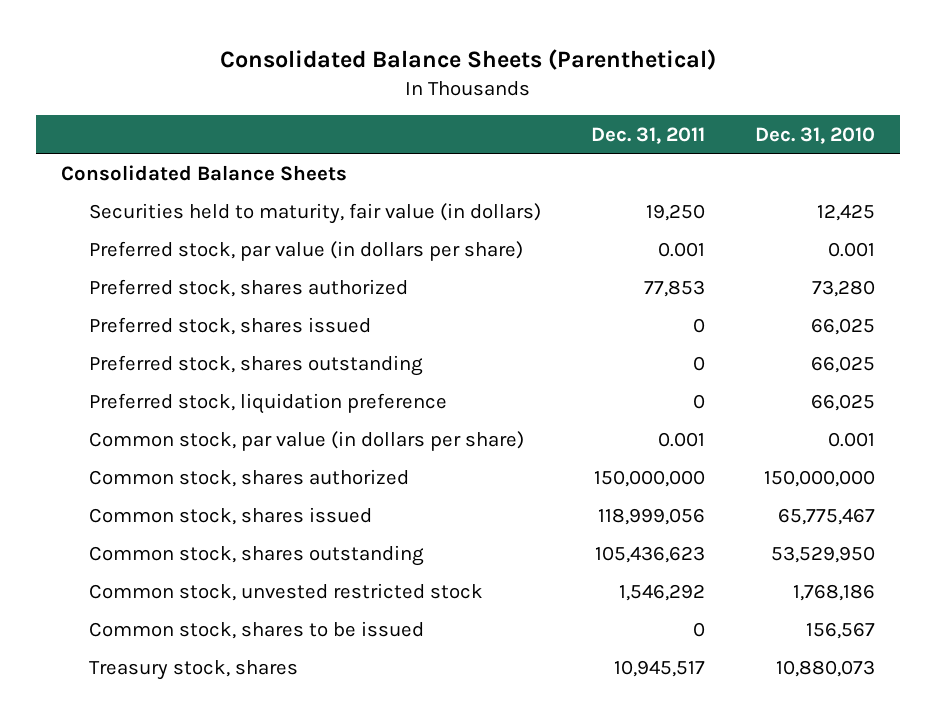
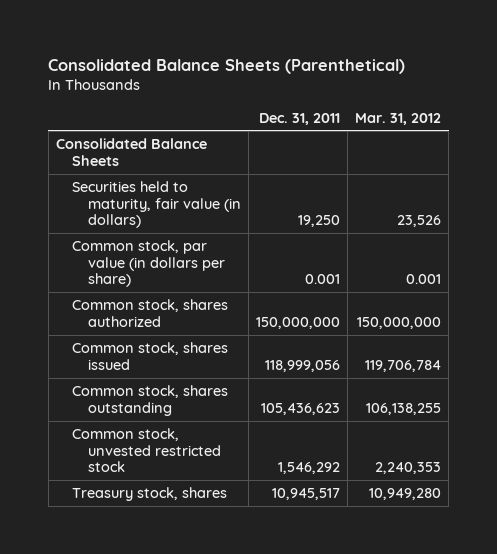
[755,126,876,144] Dec. 31, 2010 -> none
none -> [355,112,442,125] Mar. 31, 2012
[88,240,523,261] Preferred stock, par value (in dollars per share) -> none
[88,278,408,297] Preferred stock, shares authorized -> none
[88,316,371,335] Preferred stock, shares issued -> none
[88,354,423,376] Preferred stock, shares outstanding -> none
[88,392,447,414] Preferred stock, liquidation preference -> none
[88,620,424,639] Common stock, shares to be issued -> none

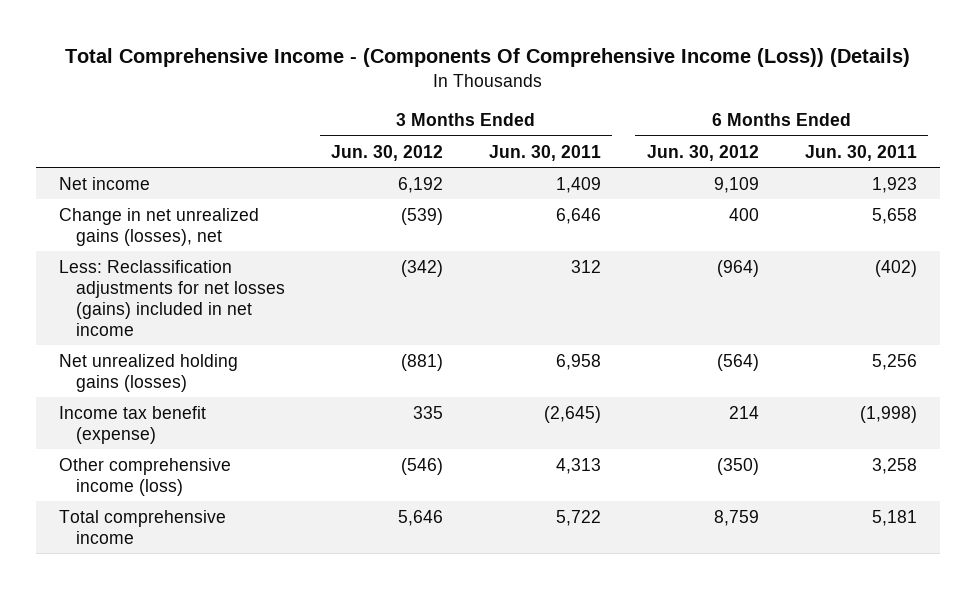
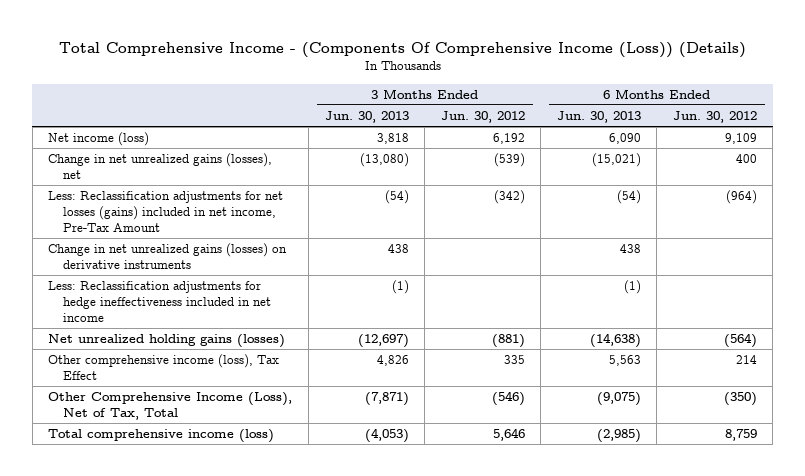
[488,144,601,161] Jun. 30, 2011 -> none
[804,144,917,161] Jun. 30, 2011 -> none
none -> [324,111,409,124] Jun. 30, 2013
none -> [556,111,641,124] Jun. 30, 2013
[58,176,150,190] Net income -> [48,132,150,147] Net income (loss)
[58,259,286,336] Less: Reclassification adjustments for net losses (gains) included in net income -> [48,191,284,233] Less: Reclassification adjustments for net losses (gains) included in net income, Pre-Tax Amount
none -> [48,243,288,270] Change in net unrealized gains (losses) on derivative instruments
none -> [48,281,271,323] Less: Reclassification adjustments for hedge ineffectiveness included in net income
[58,405,206,444] Income tax benefit (expense) -> [48,354,280,381] Other comprehensive income (loss), Tax Effect
[58,457,231,496] Other comprehensive income (loss) -> [48,392,293,421] Other Comprehensive Income (Loss), Net of Tax, Total
[58,509,226,544] Total comprehensive income -> [48,429,275,444] Total comprehensive income (loss)

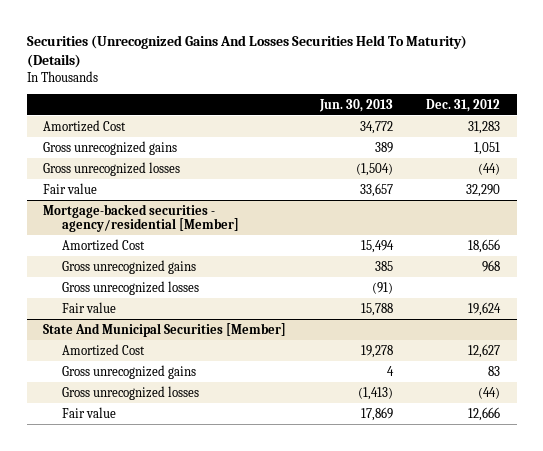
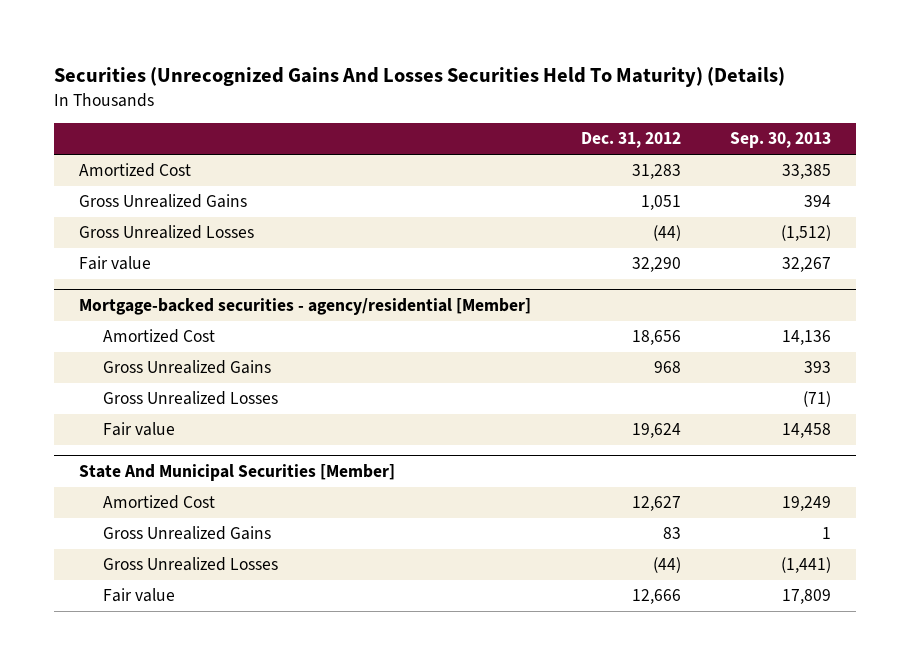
[318,98,393,112] Jun. 30, 2013 -> none
none -> [730,132,832,149] Sep. 30, 2013
[43,140,178,155] Gross unrecognized gains -> [79,194,248,209] Gross Unrealized Gains
[43,161,181,176] Gross unrecognized losses -> [79,225,255,240] Gross Unrealized Losses
[61,259,196,274] Gross unrecognized gains -> [103,360,272,375] Gross Unrealized Gains
[61,280,199,295] Gross unrecognized losses -> [103,391,279,406] Gross Unrealized Losses
[61,364,196,379] Gross unrecognized gains -> [103,526,272,541] Gross Unrealized Gains
[61,385,199,400] Gross unrecognized losses -> [103,557,279,572] Gross Unrealized Losses

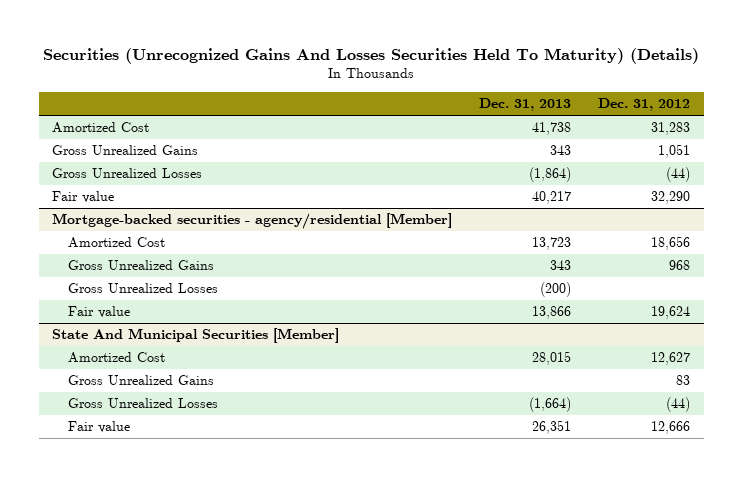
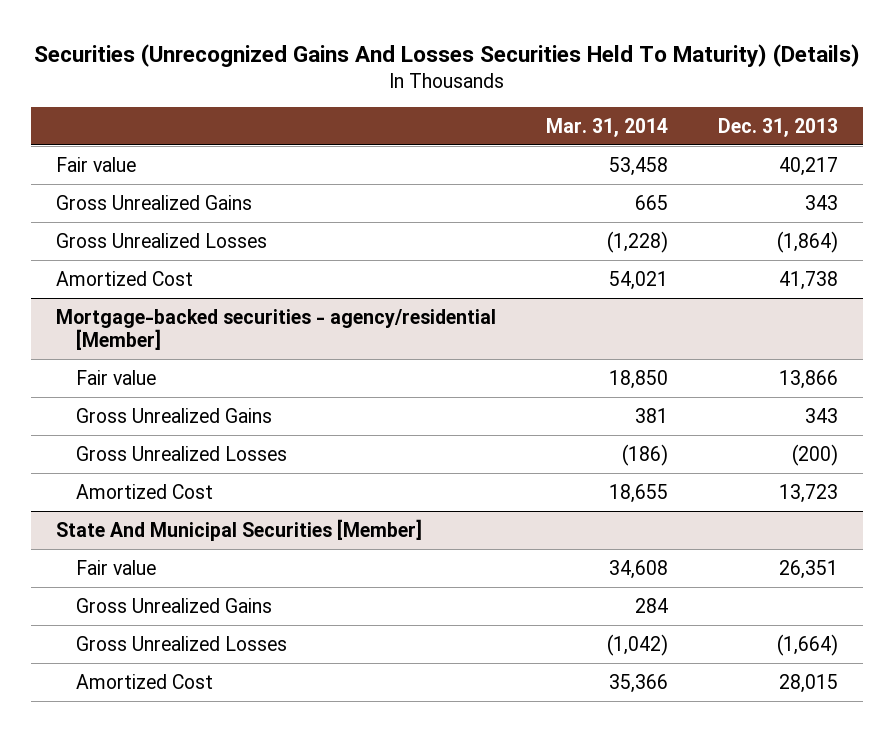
[598,98,691,112] Dec. 31, 2012 -> none
none -> [546,117,669,137] Mar. 31, 2014
[52,191,115,204] Fair value -> [56,156,137,172] Fair value
[52,122,150,134] Amortized Cost -> [56,270,194,286] Amortized Cost
[67,306,130,319] Fair value -> [76,369,157,385] Fair value
[67,237,165,249] Amortized Cost -> [76,483,214,499] Amortized Cost
[67,421,130,434] Fair value -> [76,559,157,575] Fair value
[67,352,165,364] Amortized Cost -> [76,673,214,689] Amortized Cost

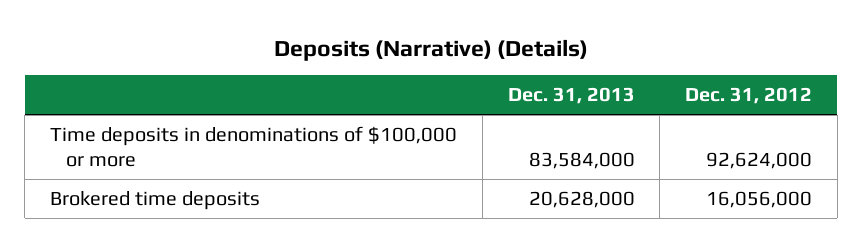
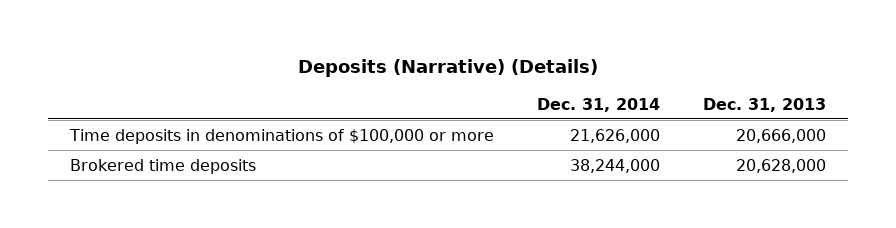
[685,87,813,105] Dec. 31, 2012 -> none
none -> [537,97,661,112] Dec. 31, 2014
[528,151,635,169] 83,584,000 -> [736,128,827,143] 20,666,000

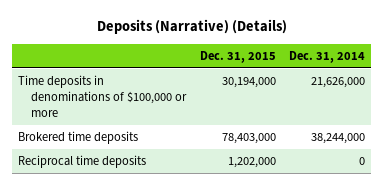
[703,97,827,112] Dec. 31, 2013 -> none
none -> [199,51,276,64] Dec. 31, 2015
none -> [18,155,147,169] Reciprocal time deposits

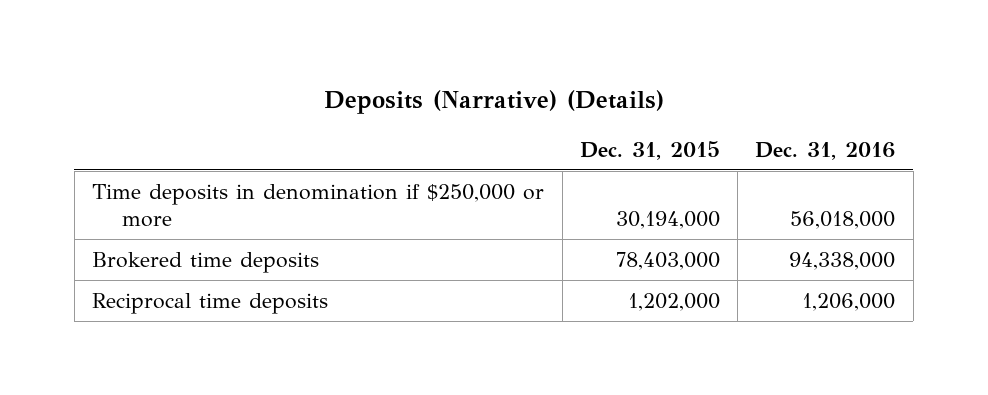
[288,51,365,64] Dec. 31, 2014 -> none
none -> [755,141,896,160] Dec. 31, 2016
[18,75,188,118] Time deposits in denominations of $100,000 or more -> [92,183,545,227] Time deposits in denomination if $250,000 or more

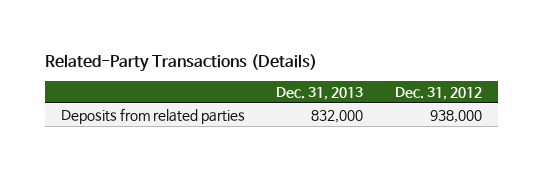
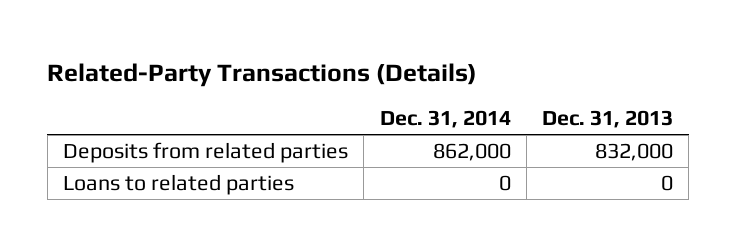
[395,86,483,100] Dec. 31, 2012 -> none
none -> [379,110,511,129] Dec. 31, 2014
none -> [63,173,295,195] Loans to related parties

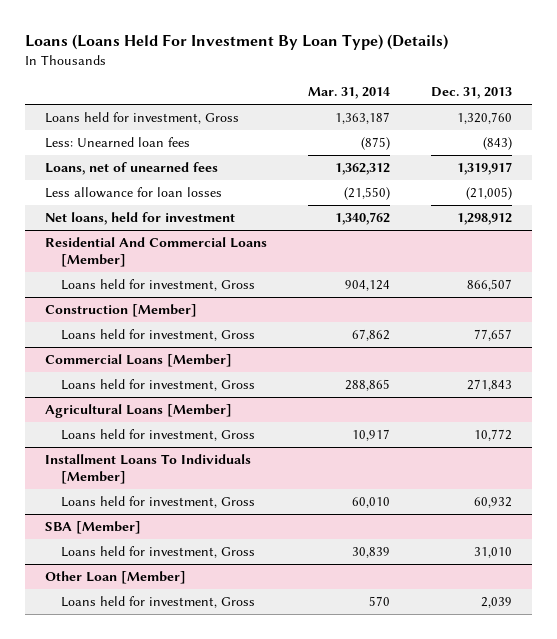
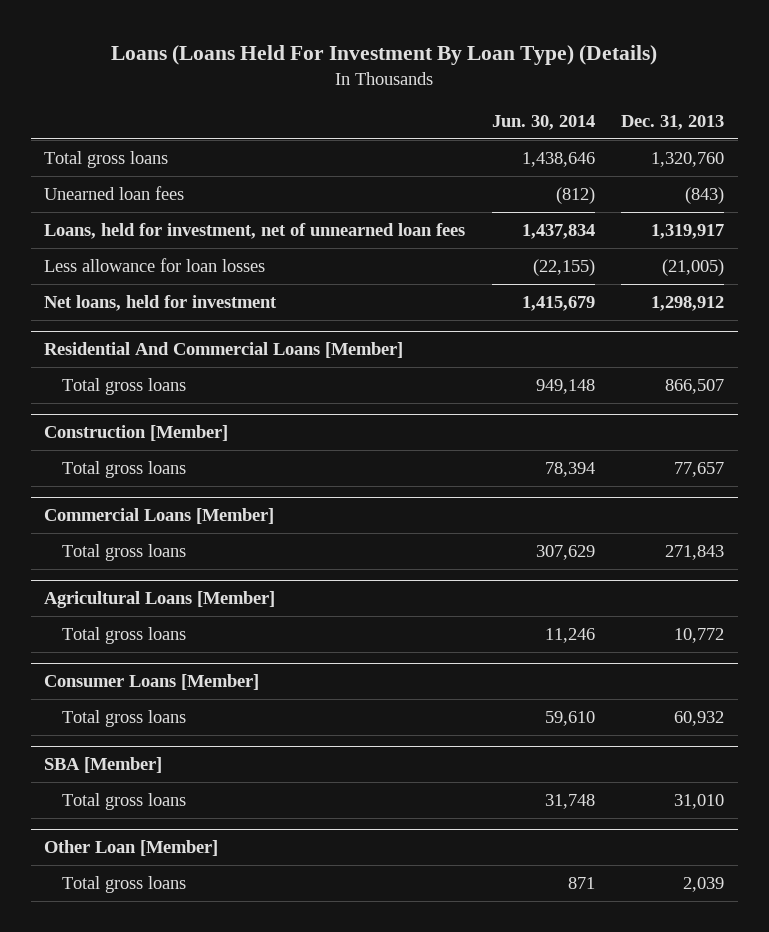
[307,87,390,100] Mar. 31, 2014 -> none
none -> [491,114,595,130] Jun. 30, 2014
[45,111,240,124] Loans held for investment, Gross -> [44,150,169,168] Total gross loans
[45,136,191,148] Less: Unearned loan fees -> [44,185,185,200] Unearned loan fees
[45,161,219,175] Loans, net of unearned fees -> [44,222,466,239] Loans, held for investment, net of unnearned loan fees
[61,278,256,291] Loans held for investment, Gross -> [62,377,187,395] Total gross loans
[61,328,256,341] Loans held for investment, Gross -> [62,460,187,478] Total gross loans
[61,378,256,391] Loans held for investment, Gross -> [62,543,187,561] Total gross loans
[45,453,252,485] Installment Loans To Individuals [Member] -> none
[61,428,256,441] Loans held for investment, Gross -> [62,626,187,644] Total gross loans
none -> [44,673,260,690] Consumer Loans [Member]
[61,495,256,508] Loans held for investment, Gross -> [62,709,187,727] Total gross loans
[61,545,256,558] Loans held for investment, Gross -> [62,792,187,810] Total gross loans
[61,595,256,608] Loans held for investment, Gross -> [62,875,187,893] Total gross loans

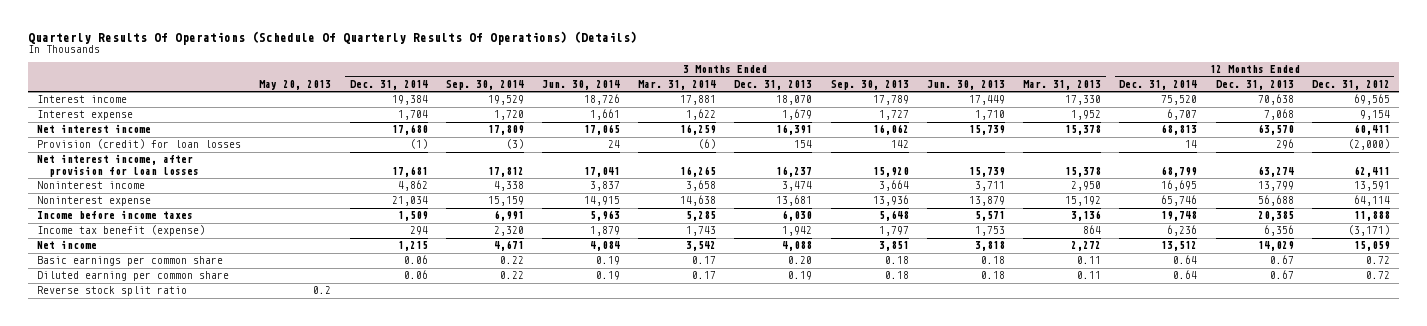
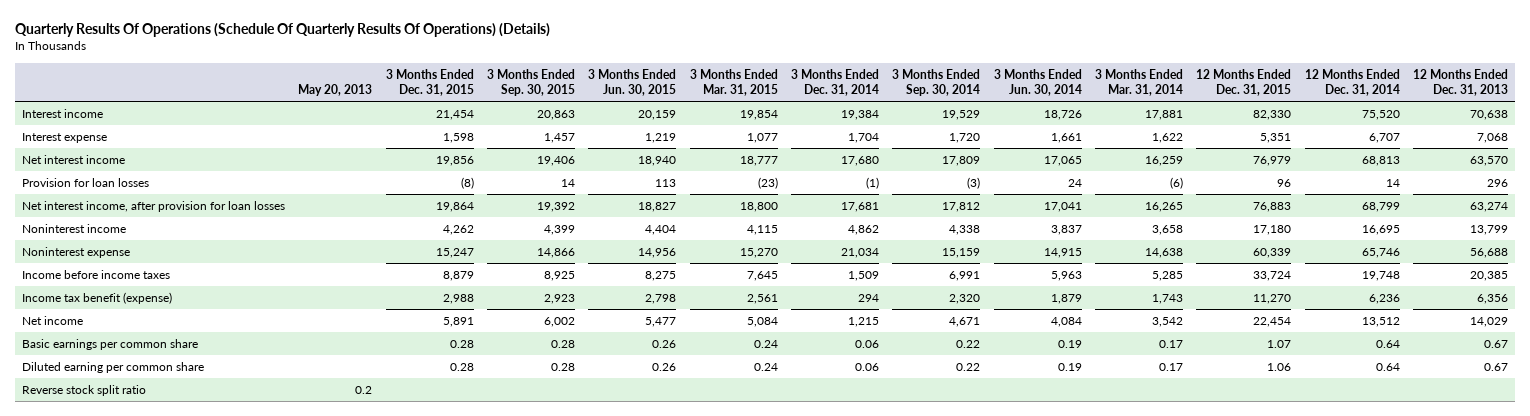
[734,79,813,90] Dec. 31, 2013 -> none
[830,79,909,90] Sep. 30, 2013 -> none
[926,79,1005,90] Jun. 30, 2013 -> none
[1023,79,1102,90] Mar. 31, 2013 -> none
[1311,79,1390,90] Dec. 31, 2012 -> none
none -> [385,68,474,96] 3 Months Ended Dec. 31, 2015
none -> [486,68,575,96] 3 Months Ended Sep. 30, 2015
none -> [588,68,677,96] 3 Months Ended Jun. 30, 2015
none -> [689,68,778,96] 3 Months Ended Mar. 31, 2015
none -> [1196,68,1292,96] 12 Months Ended Dec. 31, 2015
[37,139,242,150] Provision (credit) for loan losses -> [21,178,149,188] Provision for loan losses

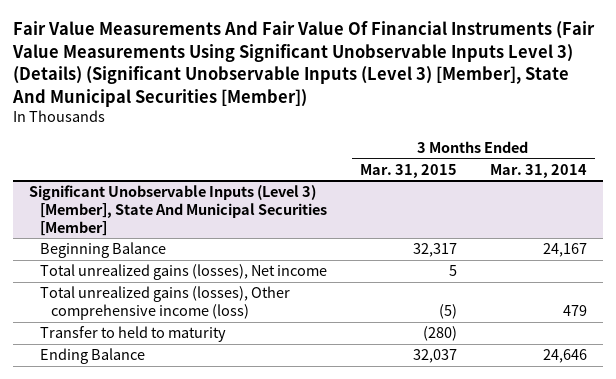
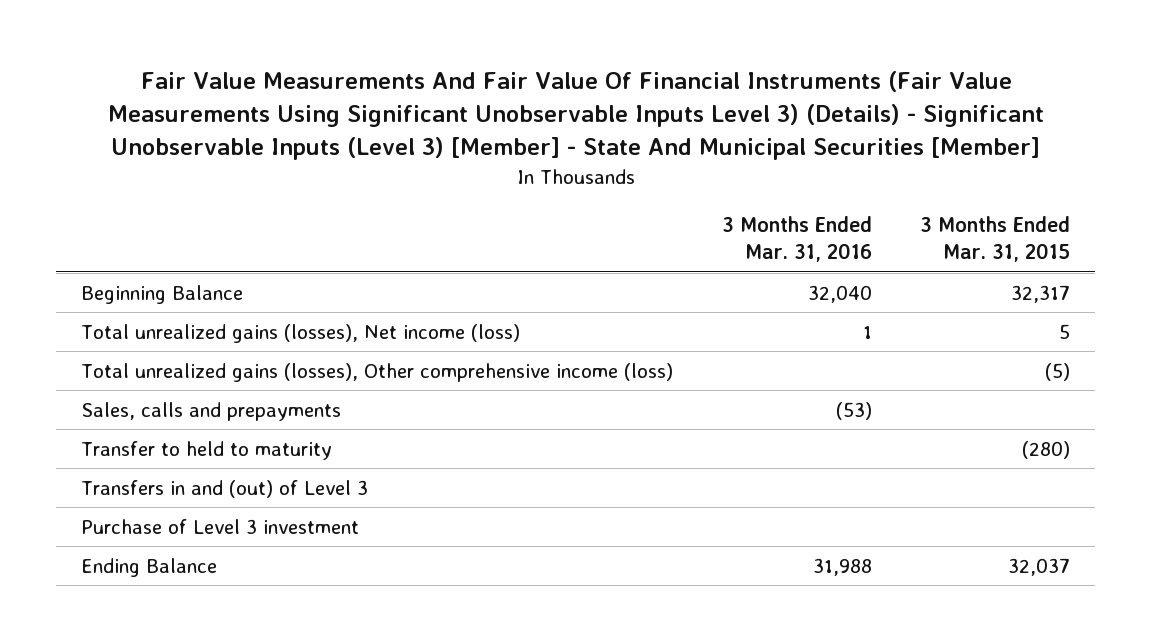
[11,21,595,107] Fair Value Measurements And Fair Value Of Financial Instruments (Fair Value Measurements Using Significant Unobservable Inputs Level 3) (Details) (Significant Unobservable Inputs (Level 3) [Member], State And Municipal Securities [Member]) -> [107,71,1044,161] Fair Value Measurements And Fair Value Of Financial Instruments (Fair Value Measurements Using Significant Unobservable Inputs Level 3) (Details) - Significant Unobservable Inputs (Level 3) [Member] - State And Municipal Securities [Member]
[489,163,587,178] Mar. 31, 2014 -> none
none -> [721,215,872,263] 3 Months Ended Mar. 31, 2016
[29,185,328,236] Significant Unobservable Inputs (Level 3) [Member], State And Municipal Securities [Member] -> none
[40,264,328,281] Total unrealized gains (losses), Net income -> [80,323,520,343] Total unrealized gains (losses), Net income (loss)
none -> [80,401,341,421] Sales, calls and prepayments
none -> [80,479,368,498] Transfers in and (out) of Level 3
none -> [80,518,359,534] Purchase of Level 3 investment

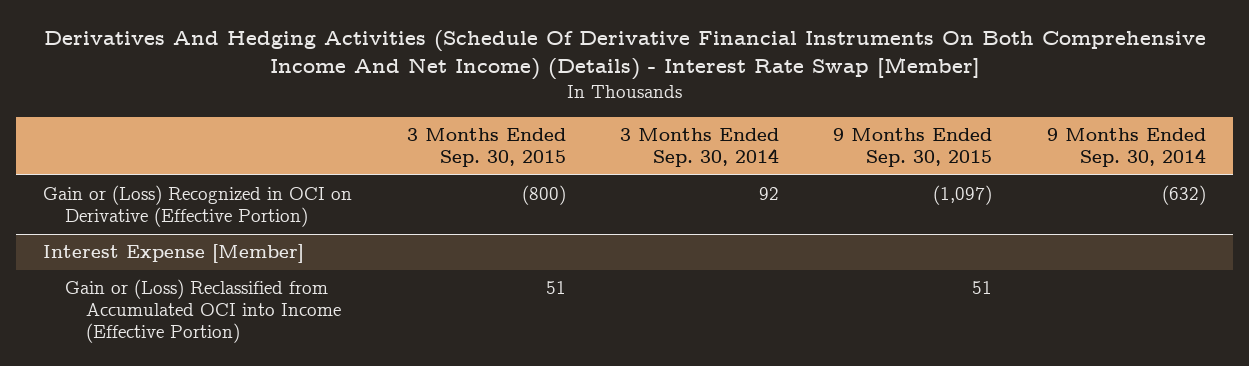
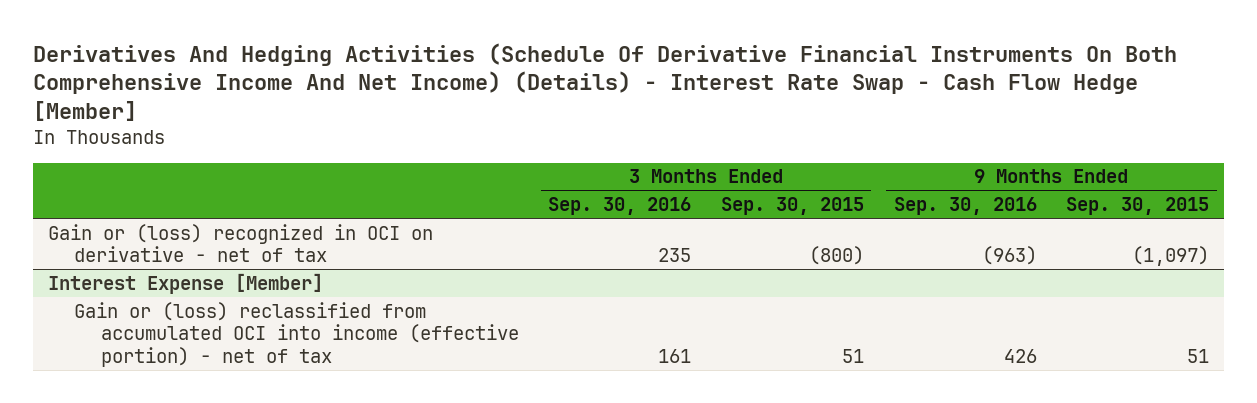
[43,29,1206,81] Derivatives And Hedging Activities (Schedule Of Derivative Financial Instruments On Both Comprehensive Income And Net Income) (Details) - Interest Rate Swap [Member] -> [33,42,1178,122] Derivatives And Hedging Activities (Schedule Of Derivative Financial Instruments On Both Comprehensive Income And Net Income) (Details) - Interest Rate Swap - Cash Flow Hedge [Member]
[620,128,780,167] 3 Months Ended Sep. 30, 2014 -> none
[1046,128,1206,167] 9 Months Ended Sep. 30, 2014 -> none
none -> [548,197,692,216] Sep. 30, 2016
none -> [893,197,1037,216] Sep. 30, 2016
[43,185,353,228] Gain or (Loss) Recognized in OCI on Derivative (Effective Portion) -> [47,223,433,263] Gain or (loss) recognized in OCI on derivative - net of tax
[64,279,341,344] Gain or (Loss) Reclassified from Accumulated OCI into Income (Effective Portion) -> [74,301,519,368] Gain or (loss) reclassified from accumulated OCI into income (effective portion) - net of tax

